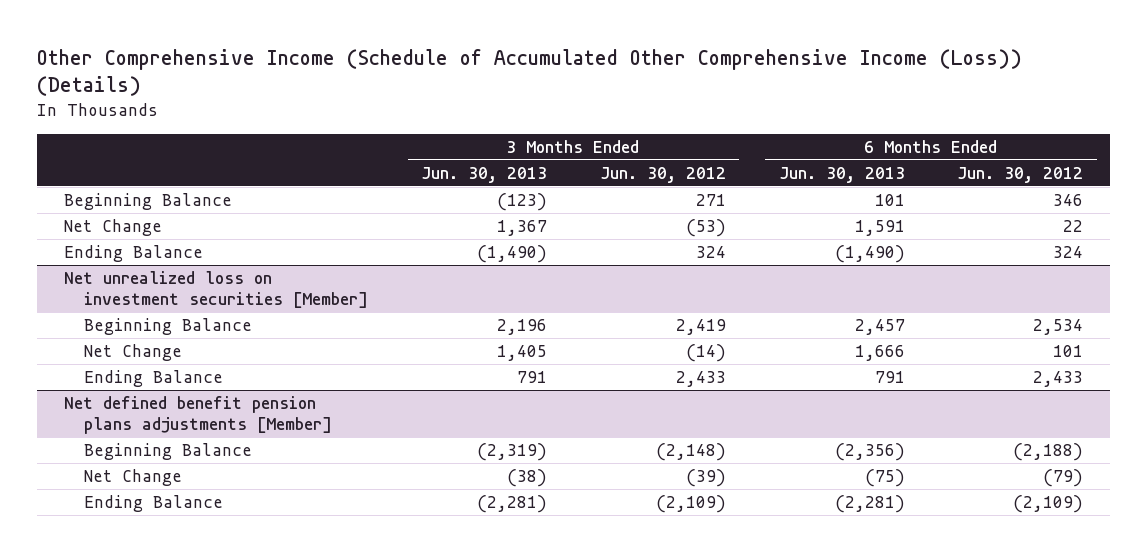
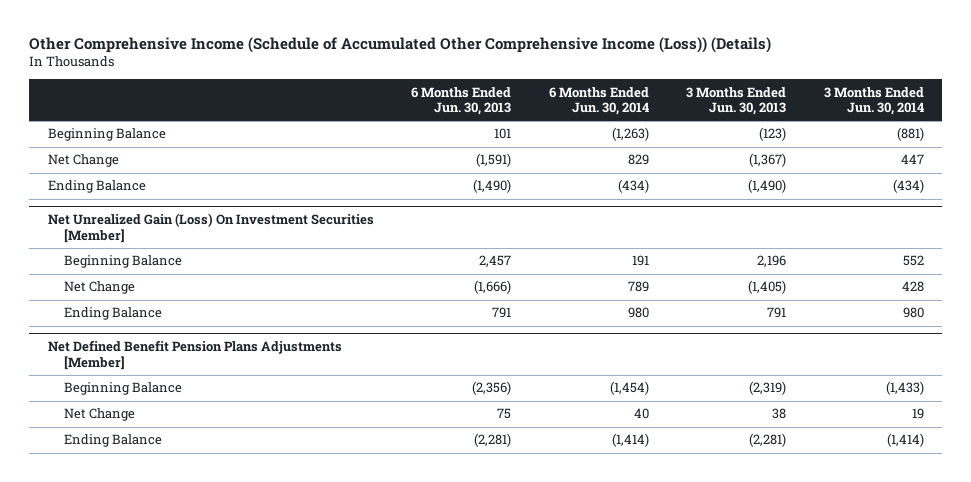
[599,166,726,183] Jun. 30, 2012 -> none
[957,166,1084,183] Jun. 30, 2012 -> none
none -> [548,86,649,116] 6 Months Ended Jun. 30, 2014
none -> [823,86,924,116] 3 Months Ended Jun. 30, 2014
[496,220,547,237] 1,367 -> [749,153,787,168] (1,367)
[854,220,905,237] 1,591 -> [476,153,512,168] (1,591)
[63,271,369,309] Net unrealized loss on investment securities [Member] -> [47,213,374,243] Net Unrealized Gain (Loss) On Investment Securities [Member]
[496,345,547,362] 1,405 -> [748,280,787,295] (1,405)
[854,345,905,362] 1,666 -> [474,280,512,295] (1,666)
[63,396,333,435] Net defined benefit pension plans adjustments [Member] -> [47,340,342,370] Net Defined Benefit Pension Plans Adjustments [Member]
[506,469,547,488] (38) -> [772,408,787,420] 38
[864,469,905,488] (75) -> [497,408,512,420] 75

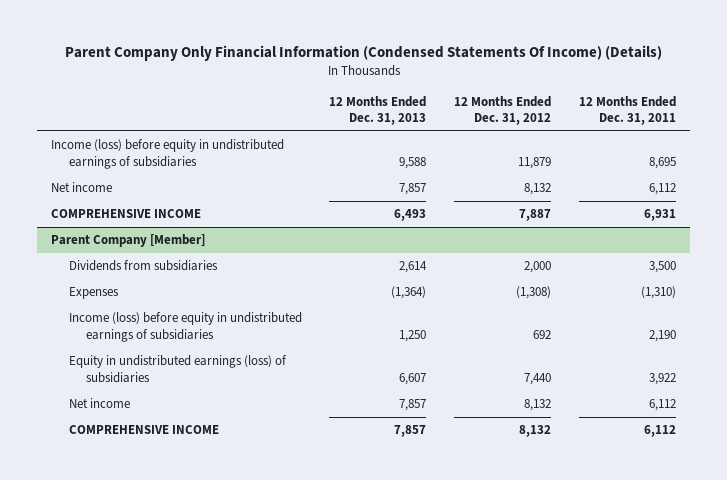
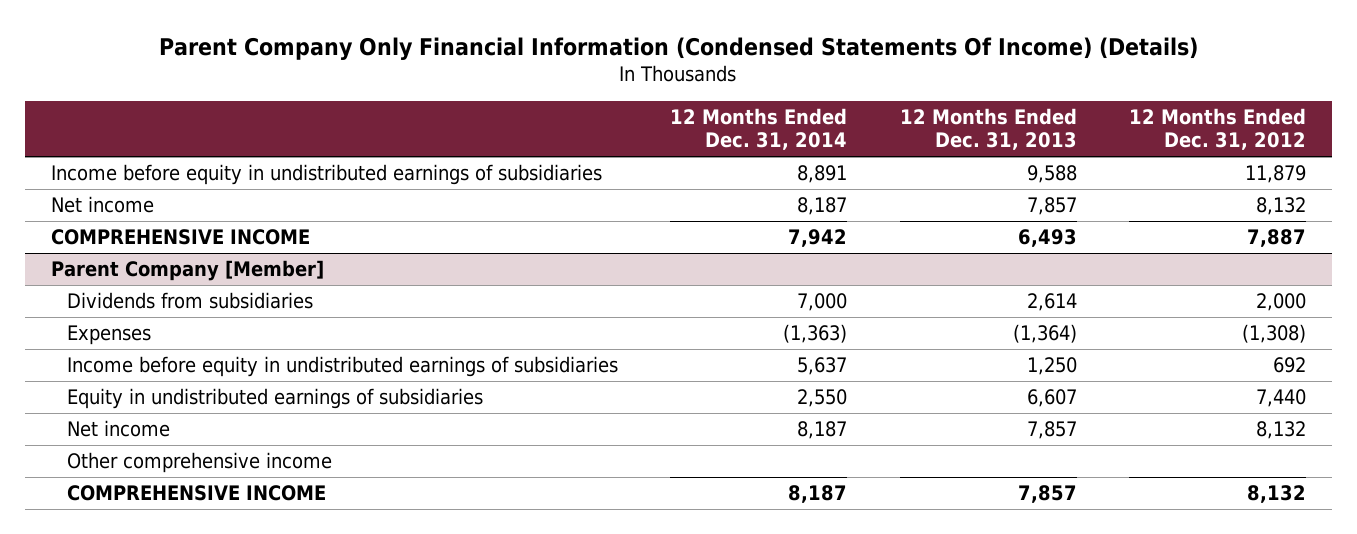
[579,95,677,126] 12 Months Ended Dec. 31, 2011 -> none
none -> [670,108,848,151] 12 Months Ended Dec. 31, 2014
[51,139,285,169] Income (loss) before equity in undistributed earnings of subsidiaries -> [50,164,602,186] Income before equity in undistributed earnings of subsidiaries
[68,312,302,342] Income (loss) before equity in undistributed earnings of subsidiaries -> [67,356,619,378] Income before equity in undistributed earnings of subsidiaries
[68,355,287,383] Equity in undistributed earnings (loss) of subsidiaries -> [67,388,484,410] Equity in undistributed earnings of subsidiaries
none -> [67,452,333,474] Other comprehensive income

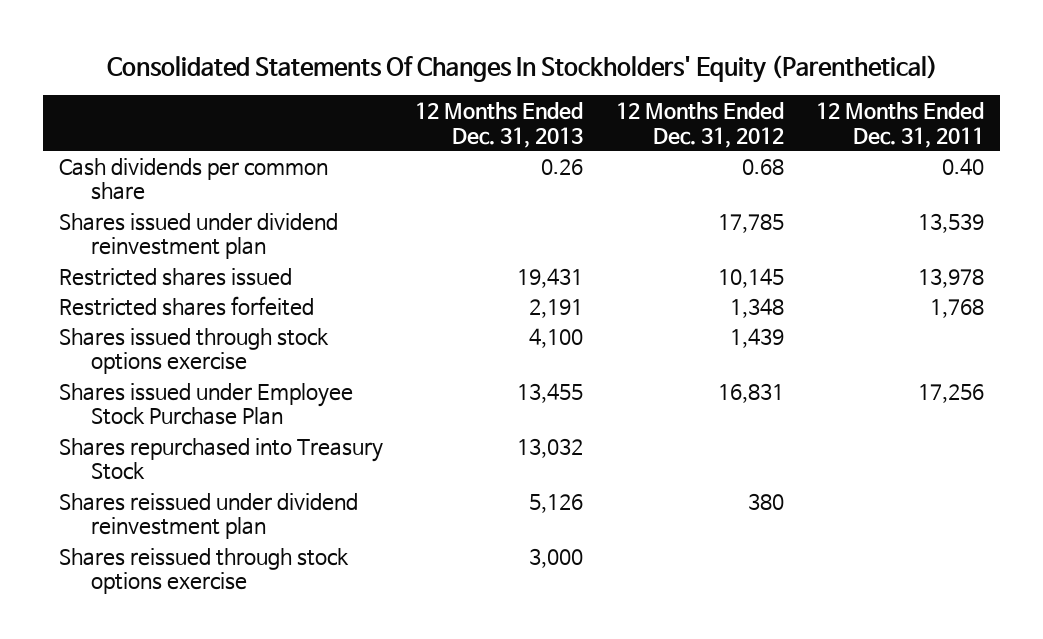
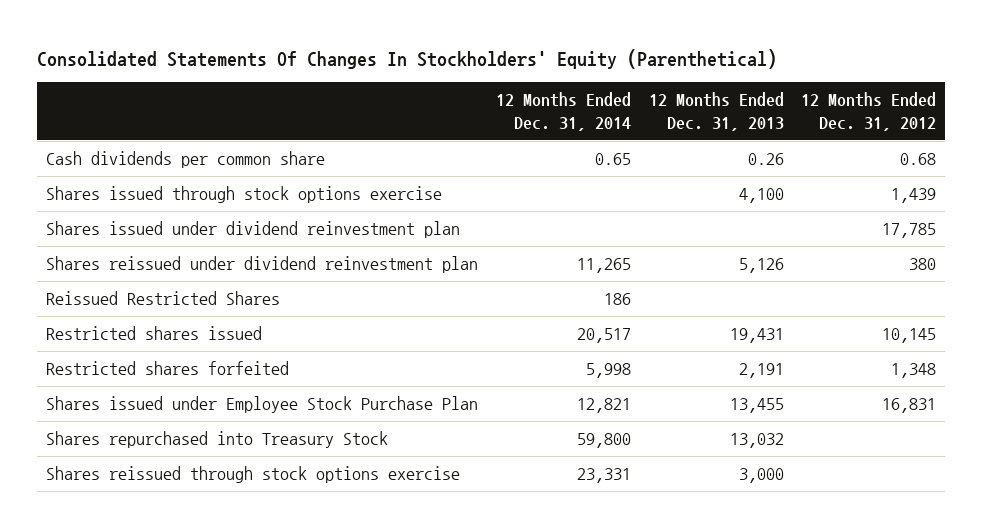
[816,101,985,148] 12 Months Ended Dec. 31, 2011 -> none
none -> [495,92,631,131] 12 Months Ended Dec. 31, 2014
[59,327,330,375] Shares issued through stock options exercise -> [46,186,443,204] Shares issued through stock options exercise
[59,492,359,540] Shares reissued under dividend reinvestment plan -> [46,256,479,274] Shares reissued under dividend reinvestment plan
none -> [46,291,281,306] Reissued Restricted Shares

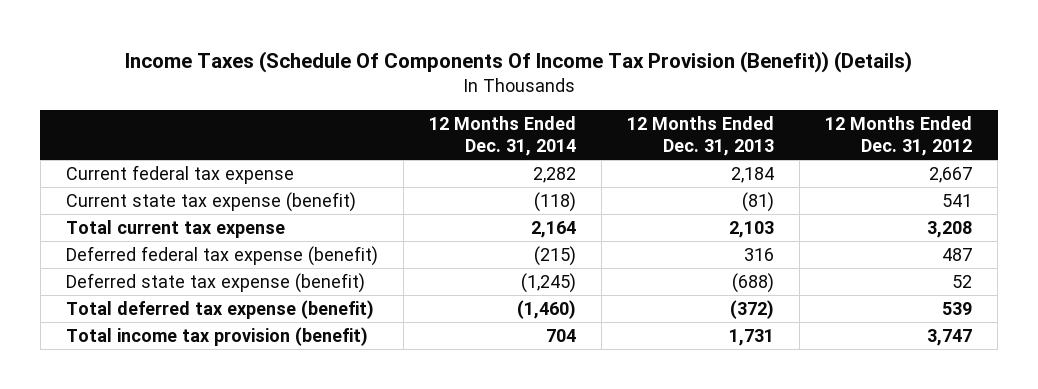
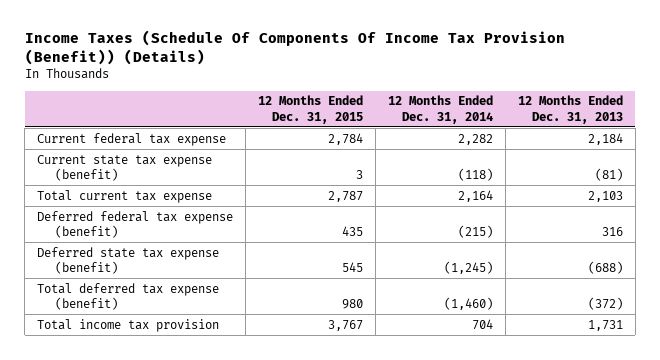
[825,116,973,157] 12 Months Ended Dec. 31, 2012 -> none
none -> [257,95,363,124] 12 Months Ended Dec. 31, 2015
[65,326,368,346] Total income tax provision (benefit) -> [37,318,220,332] Total income tax provision

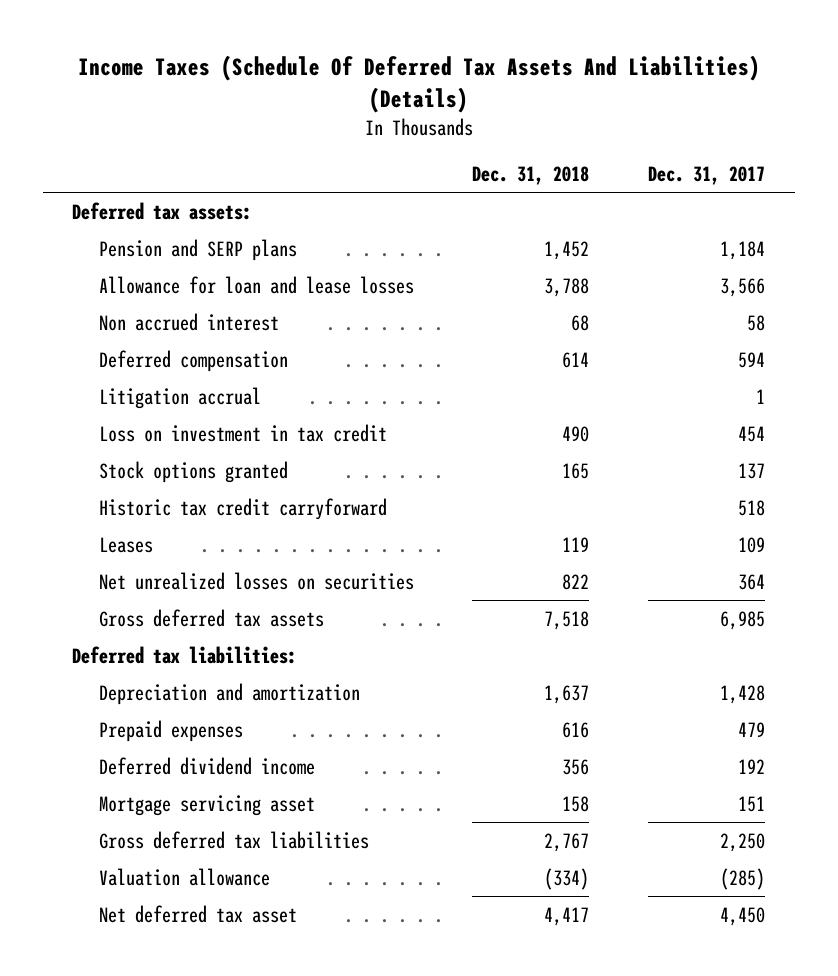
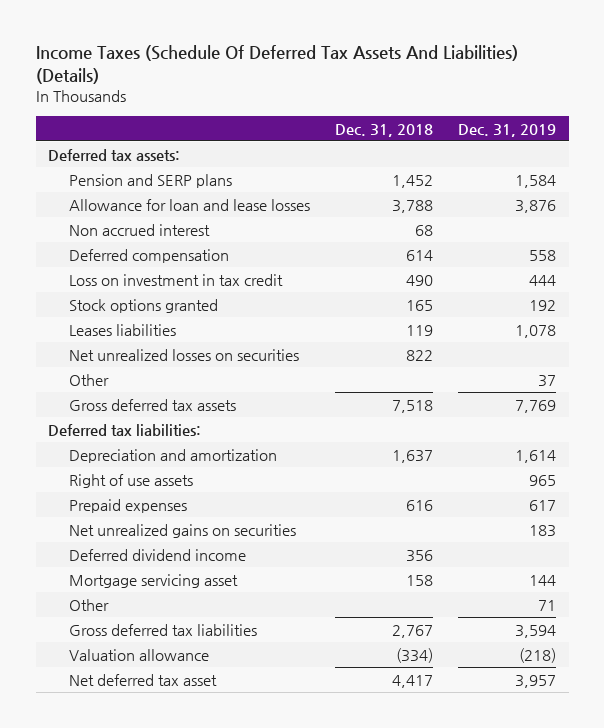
[648,166,766,186] Dec. 31, 2017 -> none
none -> [458,123,557,137] Dec. 31, 2019
[98,386,261,409] Litigation accrual -> none
[98,497,387,520] Historic tax credit carryforward -> none
[98,536,153,553] Leases -> [69,323,177,336] Leases liabilities
none -> [69,373,110,386] Other
none -> [69,473,194,488] Right of use assets
none -> [69,523,297,538] Net unrealized gains on securities
none -> [69,598,110,611] Other

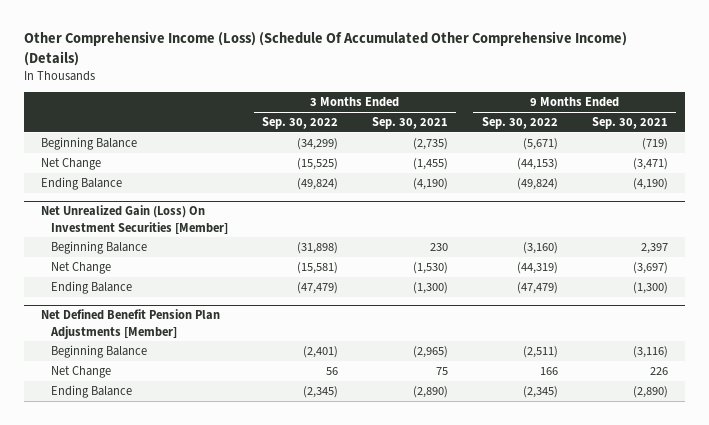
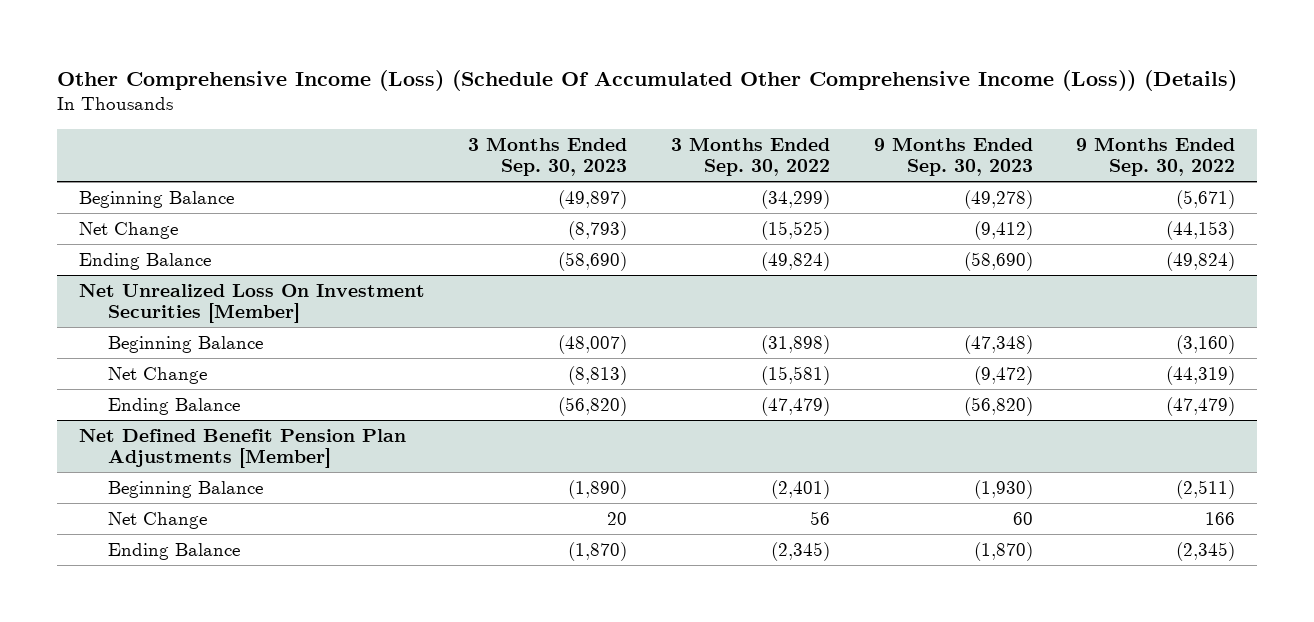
[23,31,627,66] Other Comprehensive Income (Loss) (Schedule Of Accumulated Other Comprehensive Income) (Details) -> [57,69,1238,91] Other Comprehensive Income (Loss) (Schedule Of Accumulated Other Comprehensive Income (Loss)) (Details)
[371,117,448,130] Sep. 30, 2021 -> none
[591,117,668,130] Sep. 30, 2021 -> none
none -> [468,136,628,177] 3 Months Ended Sep. 30, 2023
none -> [873,136,1033,177] 9 Months Ended Sep. 30, 2023
[40,205,229,234] Net Unrealized Gain (Loss) On Investment Securities [Member] -> [78,283,425,324] Net Unrealized Loss On Investment Securities [Member]

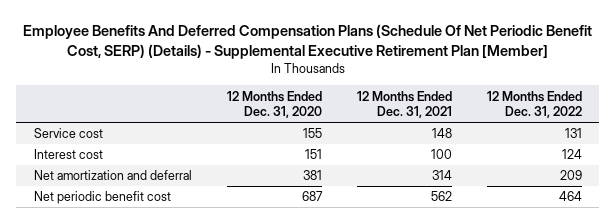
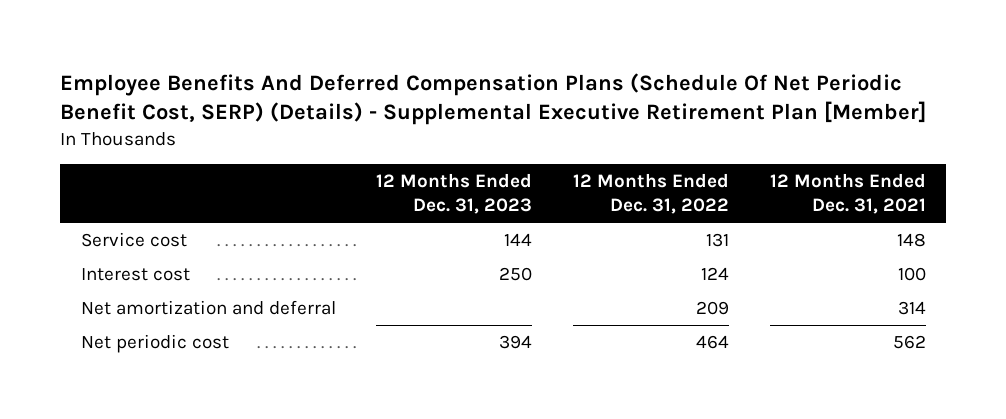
[226,90,322,118] 12 Months Ended Dec. 31, 2020 -> none
none -> [376,173,533,215] 12 Months Ended Dec. 31, 2023
[33,191,171,205] Net periodic benefit cost -> [80,333,229,353] Net periodic cost

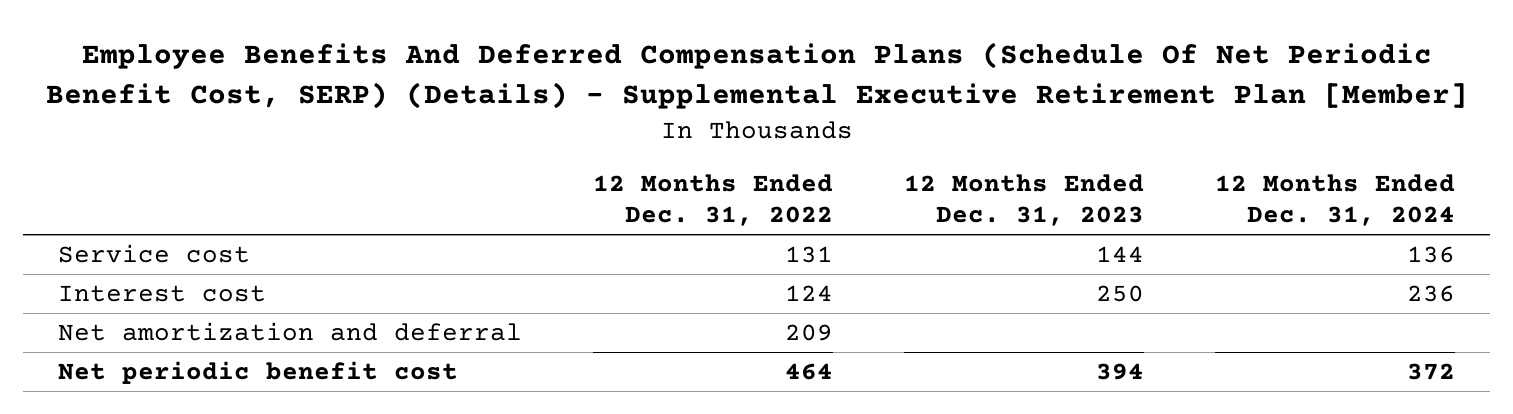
[769,173,926,215] 12 Months Ended Dec. 31, 2021 -> none
none -> [1214,173,1455,227] 12 Months Ended Dec. 31, 2024
[80,333,229,353] Net periodic cost -> [58,360,459,384] Net periodic benefit cost

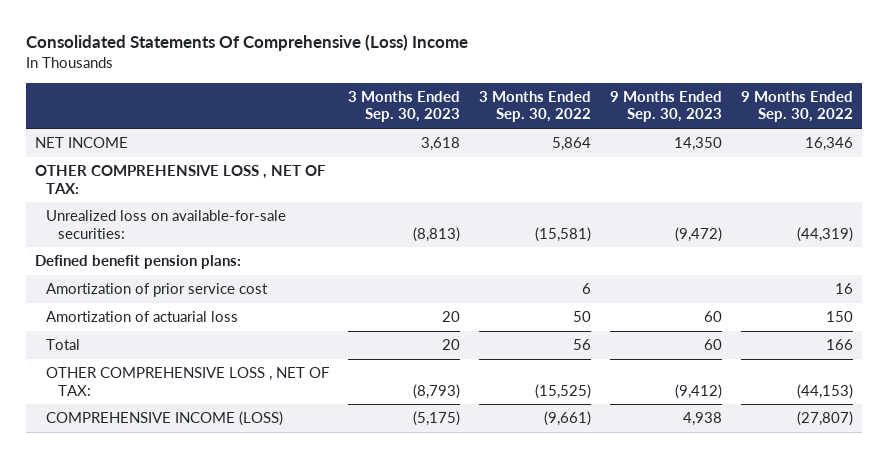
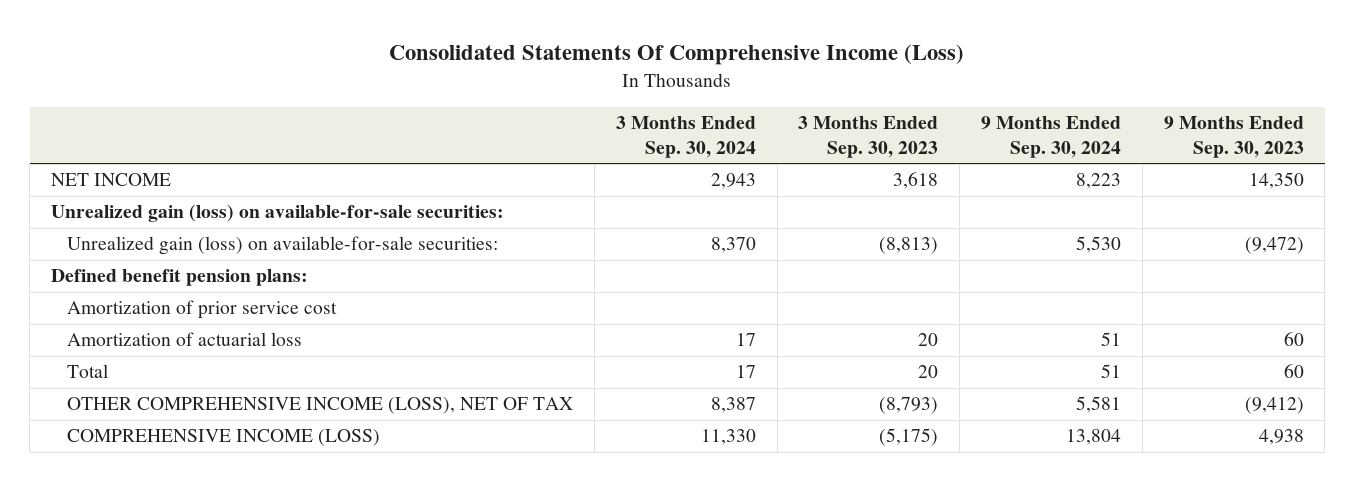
[25,34,468,52] Consolidated Statements Of Comprehensive (Loss) Income -> [389,44,965,66] Consolidated Statements Of Comprehensive Income (Loss)
[479,90,592,123] 3 Months Ended Sep. 30, 2022 -> none
[740,90,853,123] 9 Months Ended Sep. 30, 2022 -> none
none -> [615,116,756,158] 3 Months Ended Sep. 30, 2024
none -> [981,116,1122,158] 9 Months Ended Sep. 30, 2024
[34,165,326,194] OTHER COMPREHENSIVE LOSS , NET OF TAX: -> none
none -> [51,204,505,223] Unrealized gain (loss) on available-for-sale securities:
[46,210,287,239] Unrealized loss on available-for-sale securities: -> [67,236,499,256] Unrealized gain (loss) on available-for-sale securities:
[46,367,330,396] OTHER COMPREHENSIVE LOSS , NET OF TAX: -> [67,397,574,415] OTHER COMPREHENSIVE INCOME (LOSS), NET OF TAX

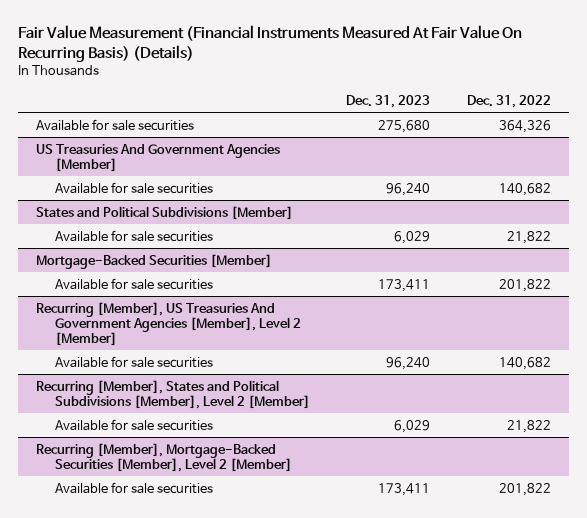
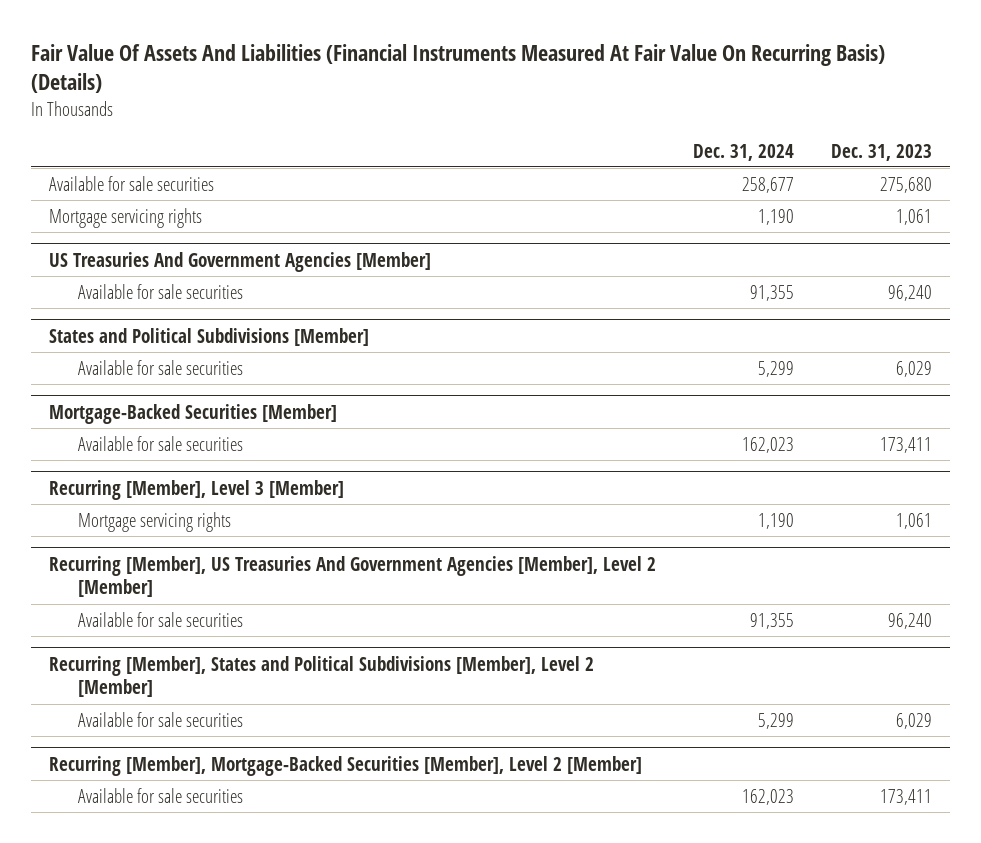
[17,24,522,62] Fair Value Measurement (Financial Instruments Measured At Fair Value On Recurring Basis) (Details) -> [30,43,885,94] Fair Value Of Assets And Liabilities (Financial Instruments Measured At Fair Value On Recurring Basis) (Details)
[466,94,551,108] Dec. 31, 2022 -> none
none -> [693,143,795,161] Dec. 31, 2024
none -> [49,207,203,228] Mortgage servicing rights
none -> [49,479,345,500] Recurring [Member], Level 3 [Member]
none -> [78,511,232,532] Mortgage servicing rights

